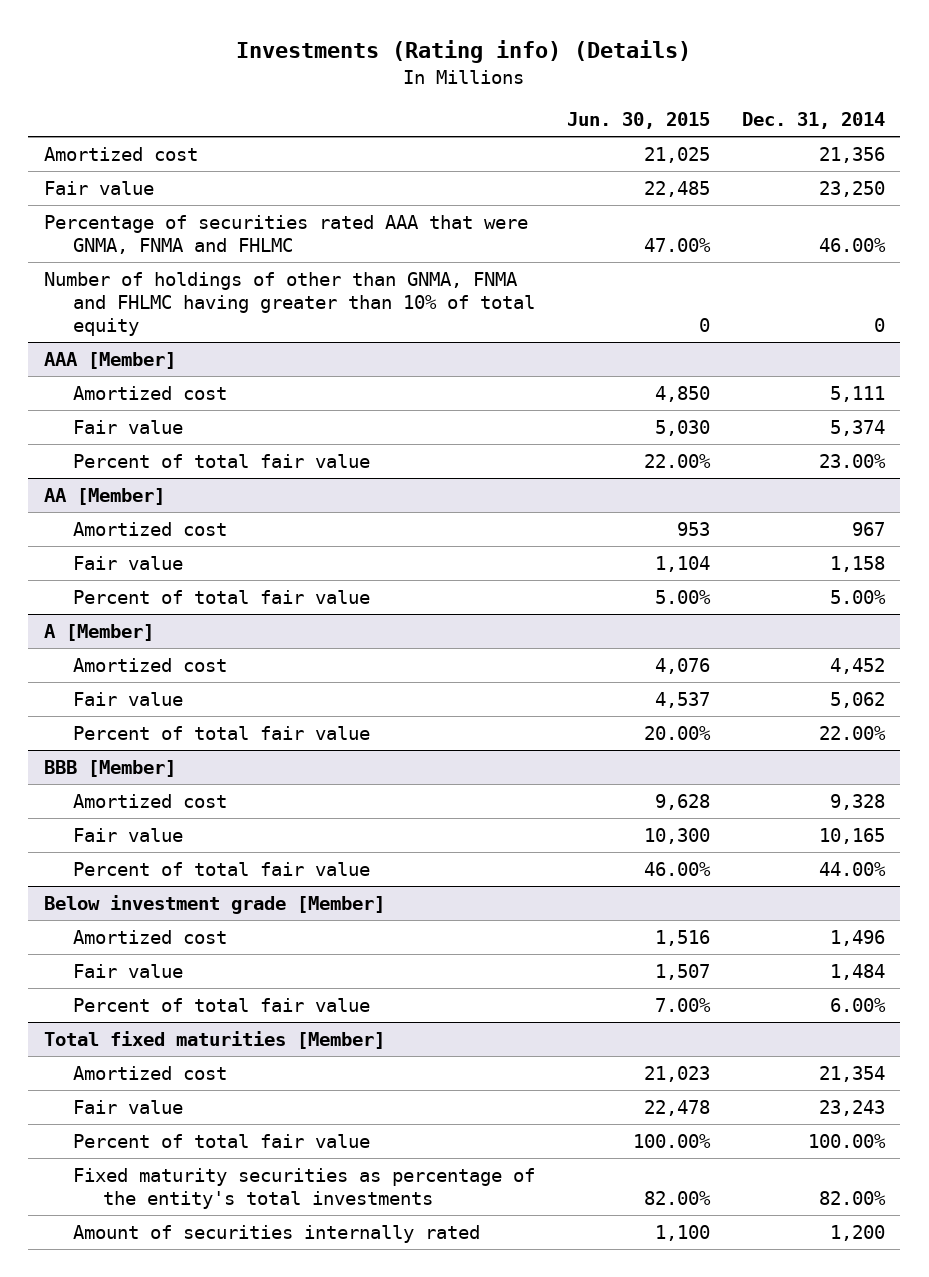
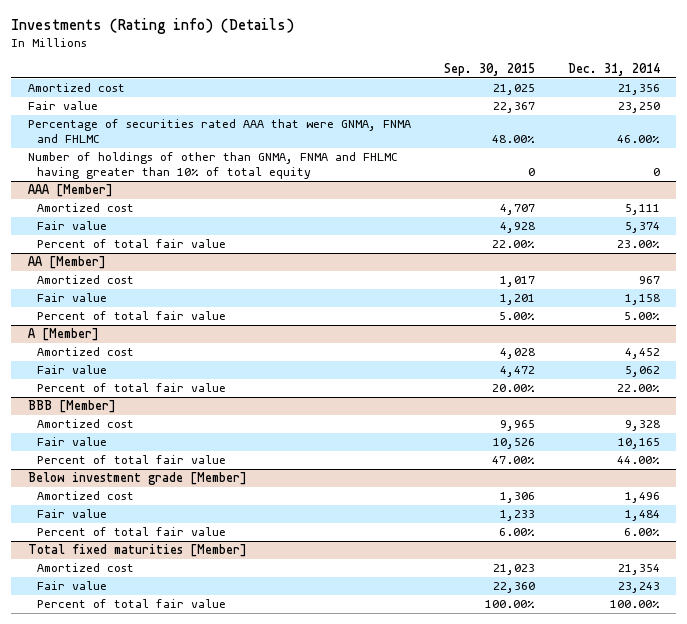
[567,112,711,130] Jun. 30, 2015 -> none
none -> [443,62,535,76] Sep. 30, 2015
[73,1167,536,1209] Fixed maturity securities as percentage of the entity's total investments -> none
[73,1224,481,1243] Amount of securities internally rated -> none

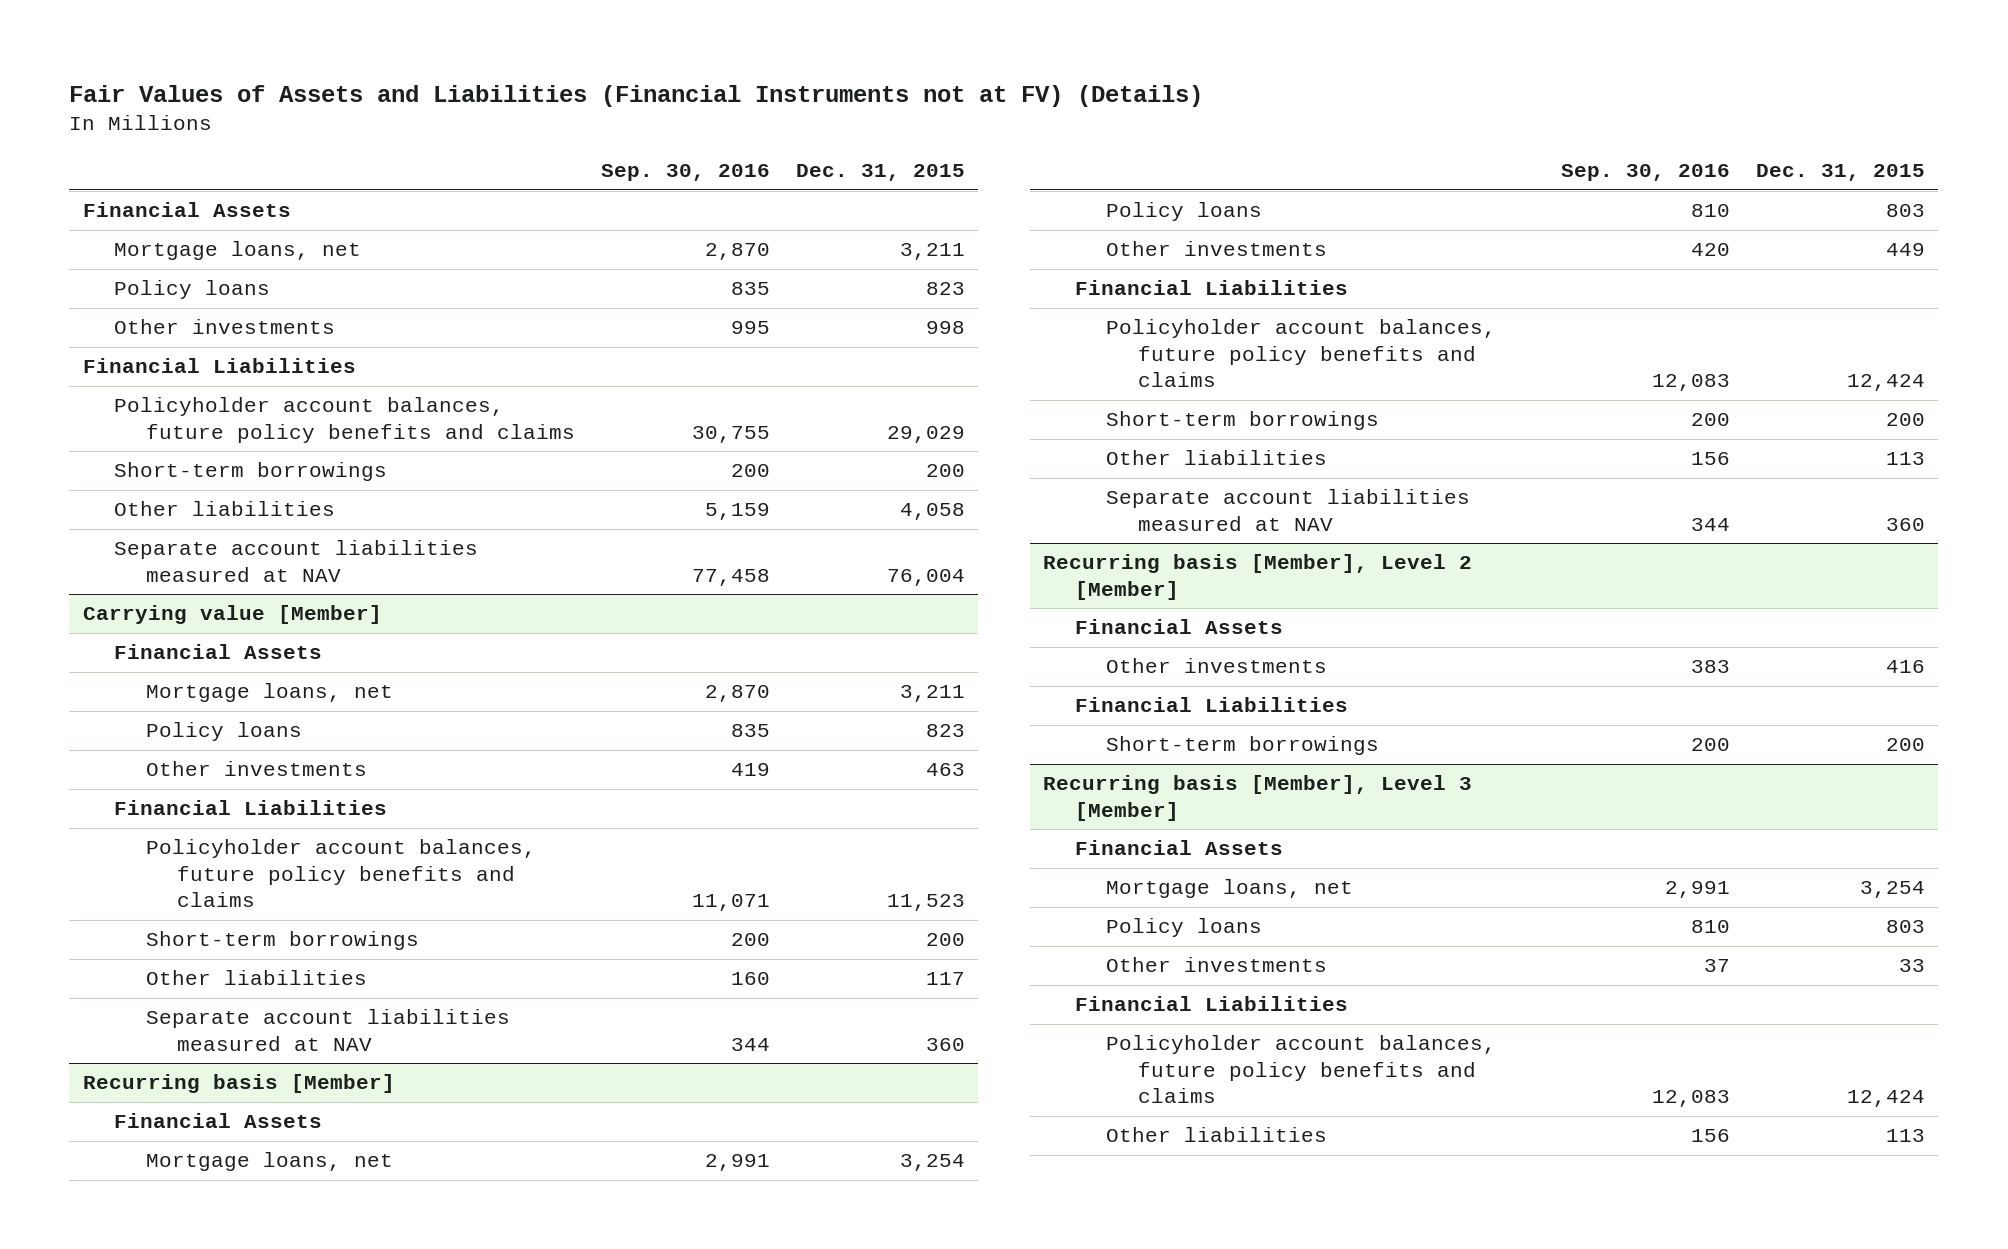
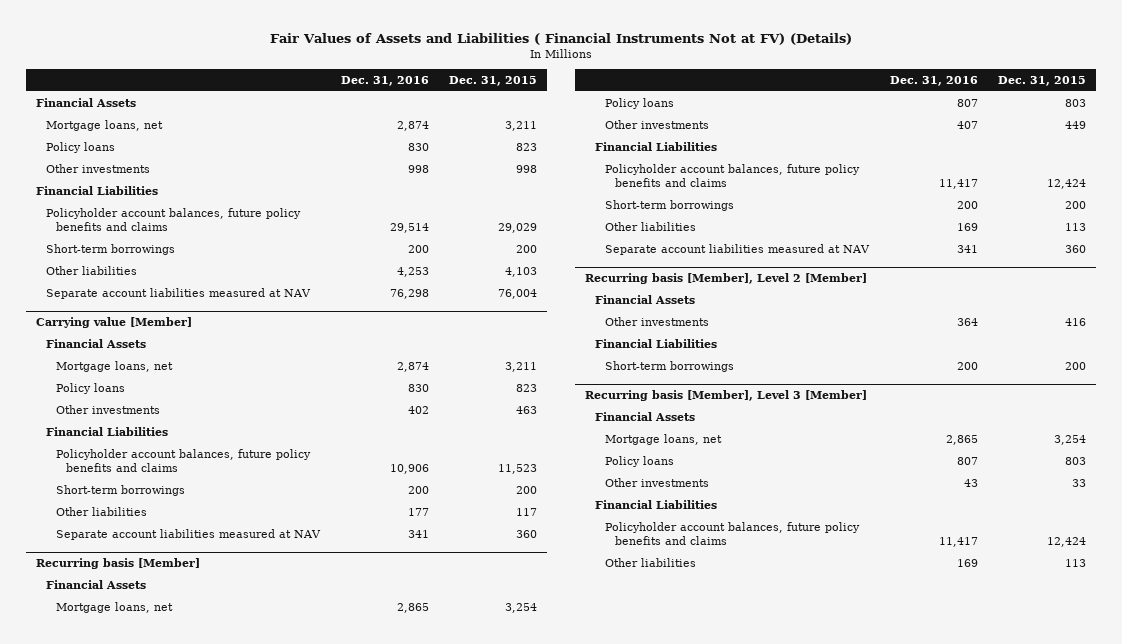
[69,84,1204,107] Fair Values of Assets and Liabilities (Financial Instruments not at FV) (Details) -> [270,33,853,46] Fair Values of Assets and Liabilities ( Financial Instruments Not at FV) (Details)
[600,164,770,182] Sep. 30, 2016 -> none
none -> [340,75,429,86] Dec. 31, 2016
[899,503,965,521] 4,058 -> [505,266,538,277] 4,103

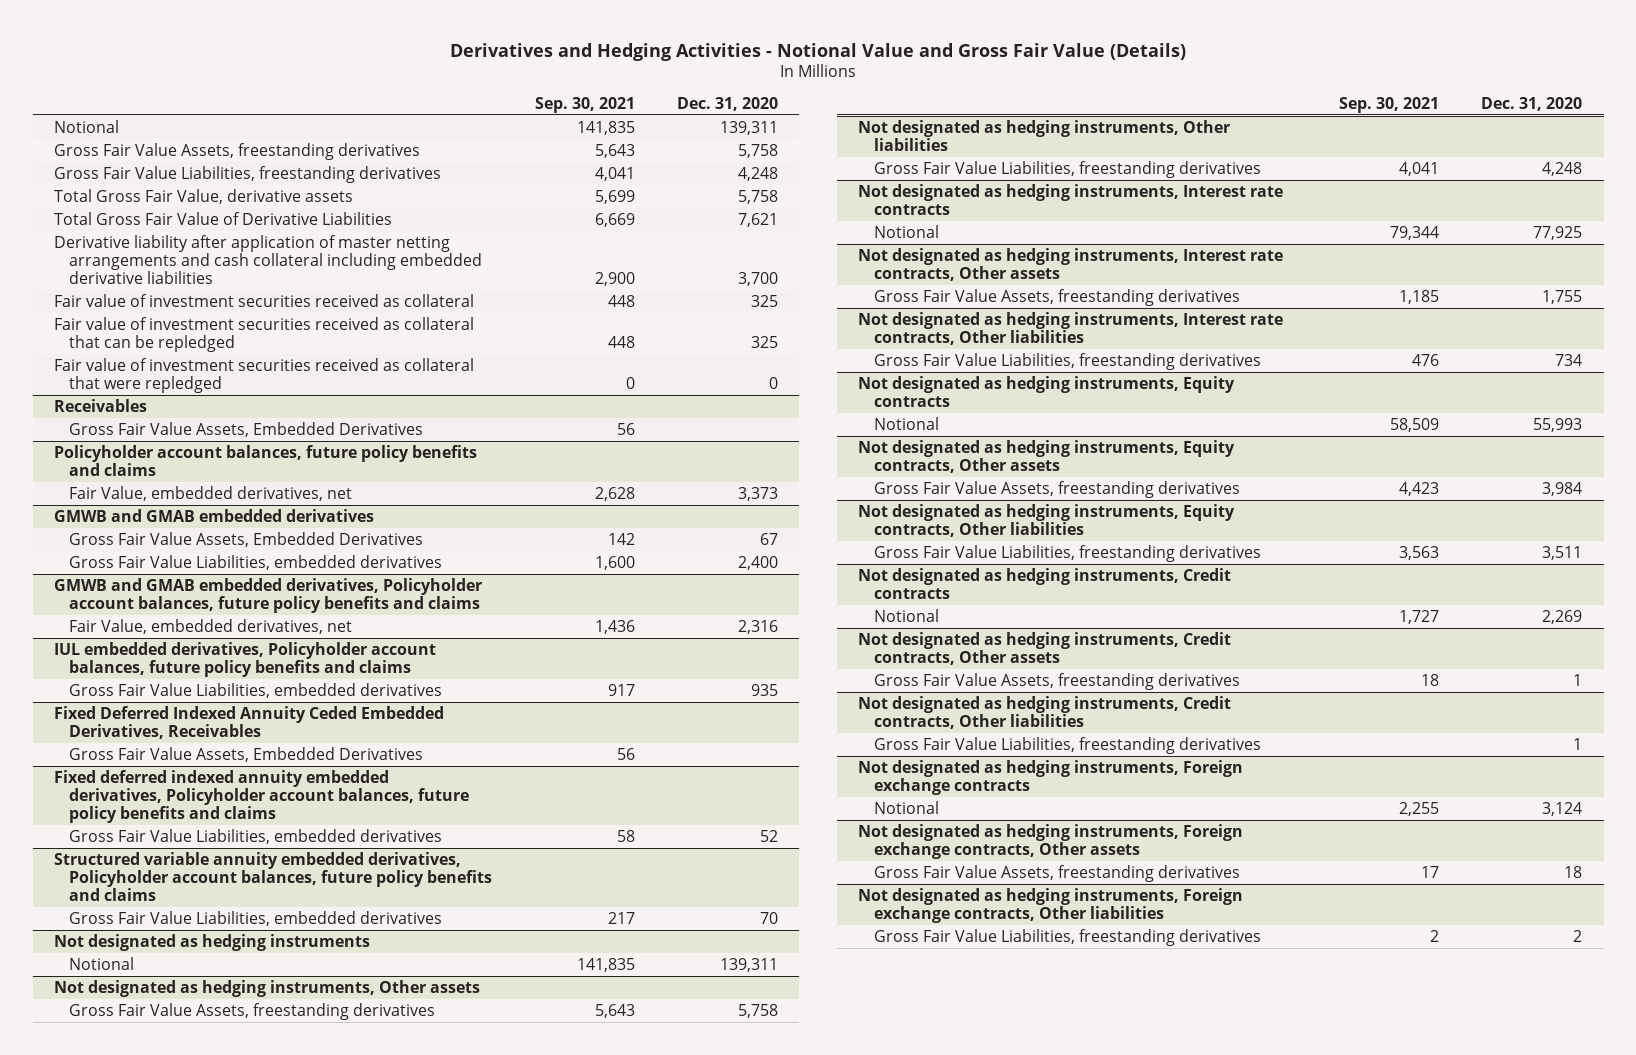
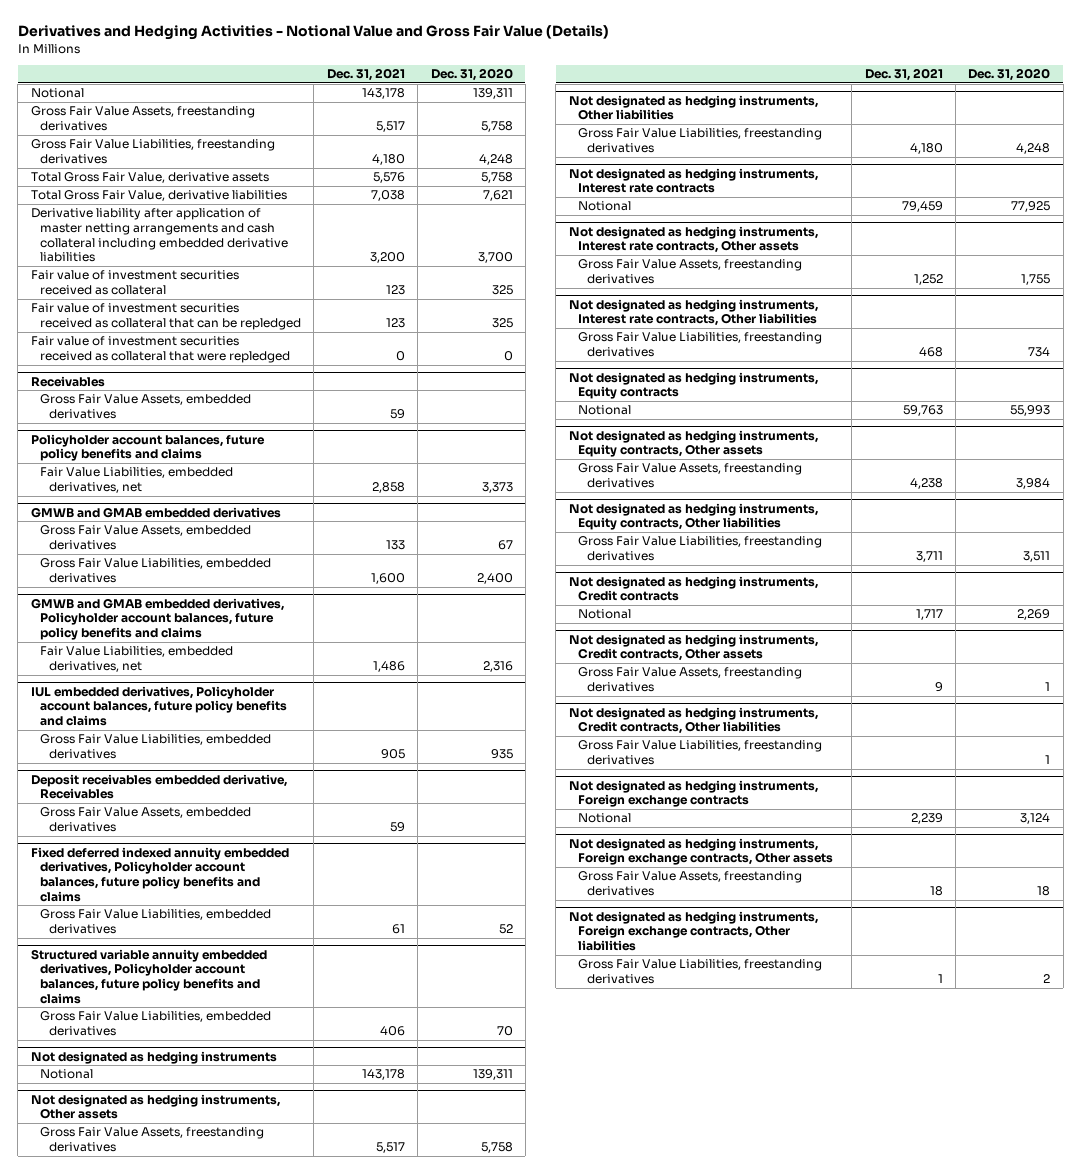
[534,97,635,114] Sep. 30, 2021 -> none
none -> [326,68,405,82] Dec. 31, 2021
[53,211,392,225] Total Gross Fair Value of Derivative Liabilities -> [30,190,287,202] Total Gross Fair Value, derivative liabilities
[69,421,424,437] Gross Fair Value Assets, Embedded Derivatives -> [39,394,251,420] Gross Fair Value Assets, embedded derivatives
[69,485,353,501] Fair Value, embedded derivatives, net -> [39,467,233,494] Fair Value Liabilities, embedded derivatives, net
[69,531,424,547] Gross Fair Value Assets, Embedded Derivatives -> [39,525,251,551] Gross Fair Value Assets, embedded derivatives
[69,618,353,634] Fair Value, embedded derivatives, net -> [39,646,233,673] Fair Value Liabilities, embedded derivatives, net
[53,705,444,740] Fixed Deferred Indexed Annuity Ceded Embedded Derivatives, Receivables -> none
none -> [30,773,287,800] Deposit receivables embedded derivative, Receivables
[69,746,424,762] Gross Fair Value Assets, Embedded Derivatives -> [39,807,251,833] Gross Fair Value Assets, embedded derivatives

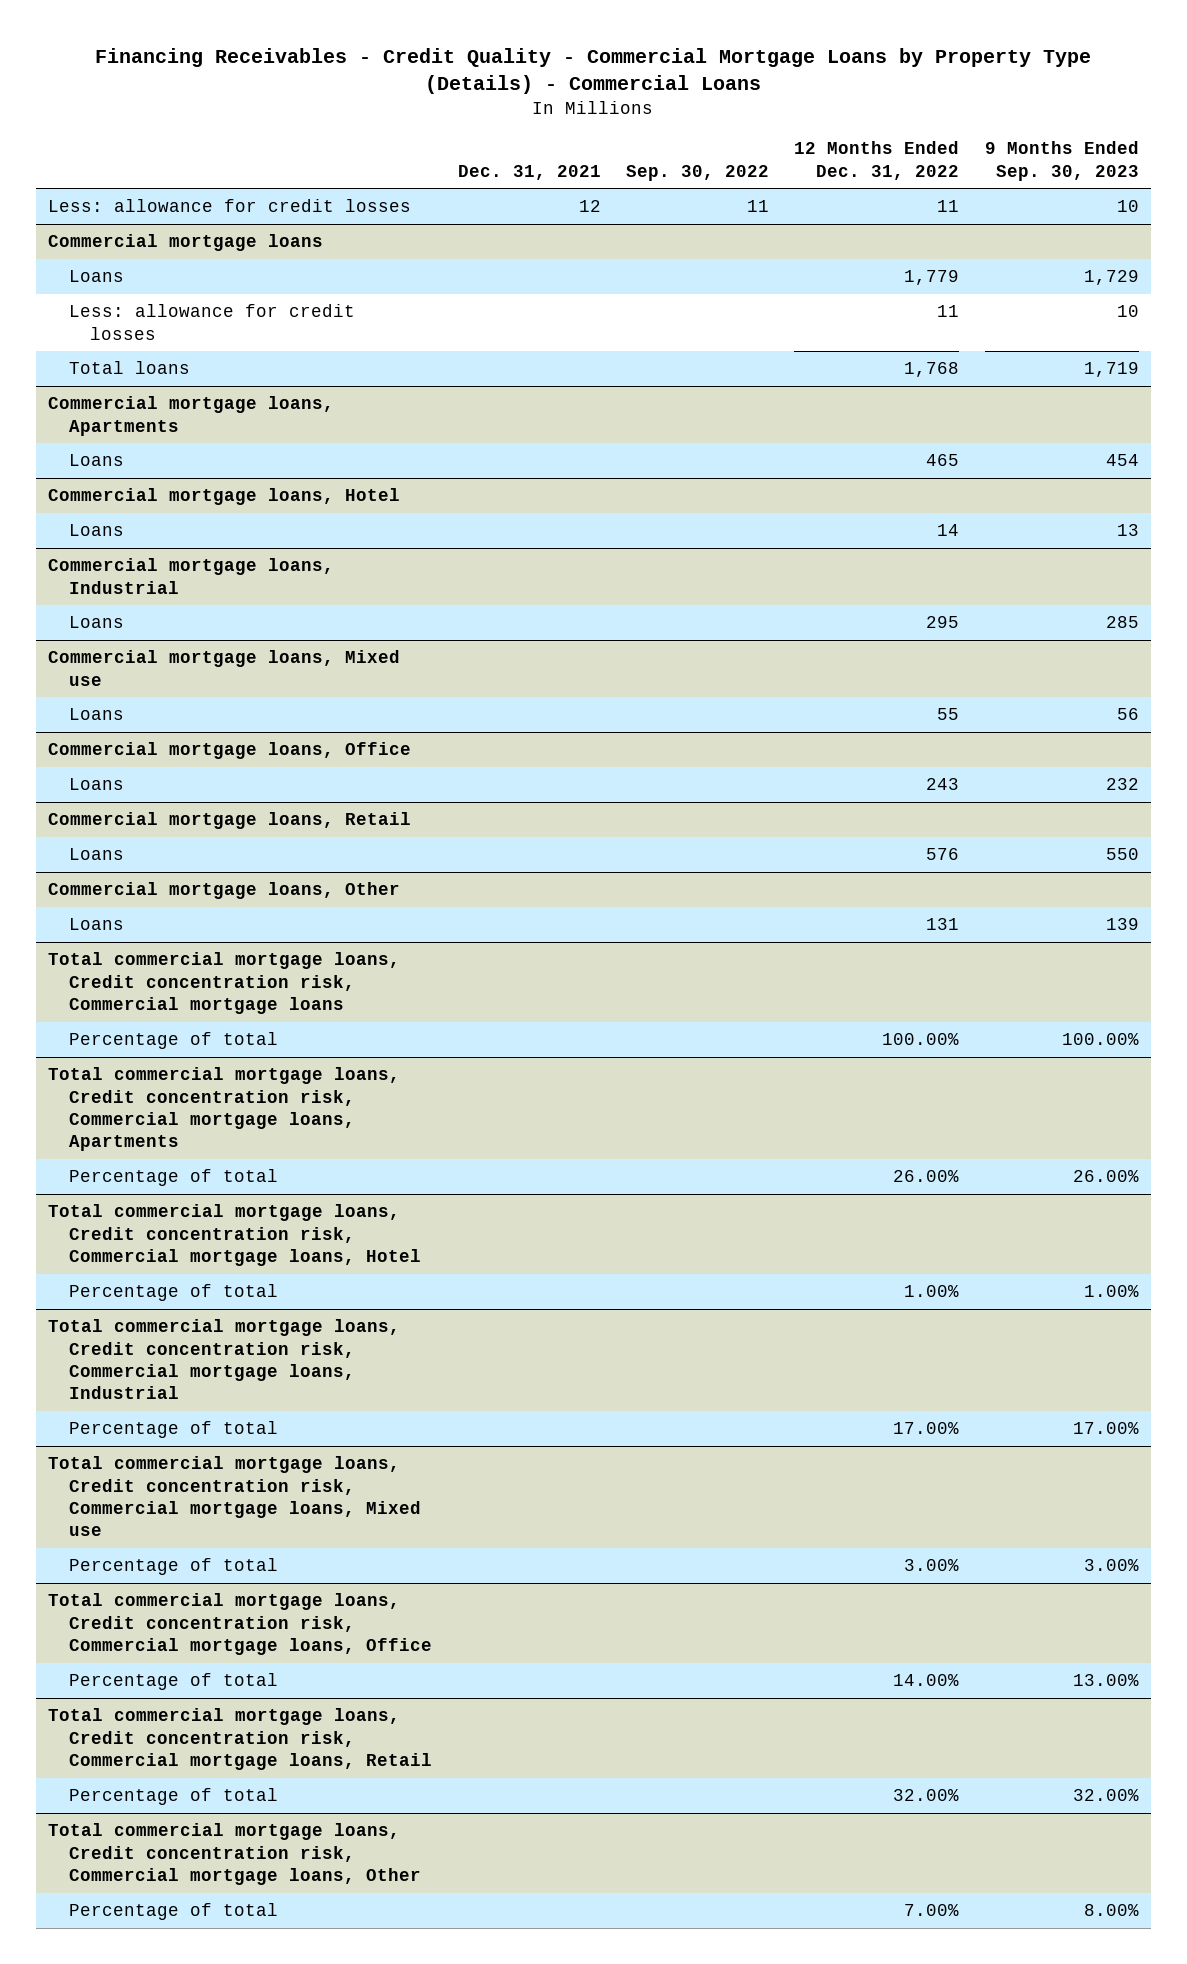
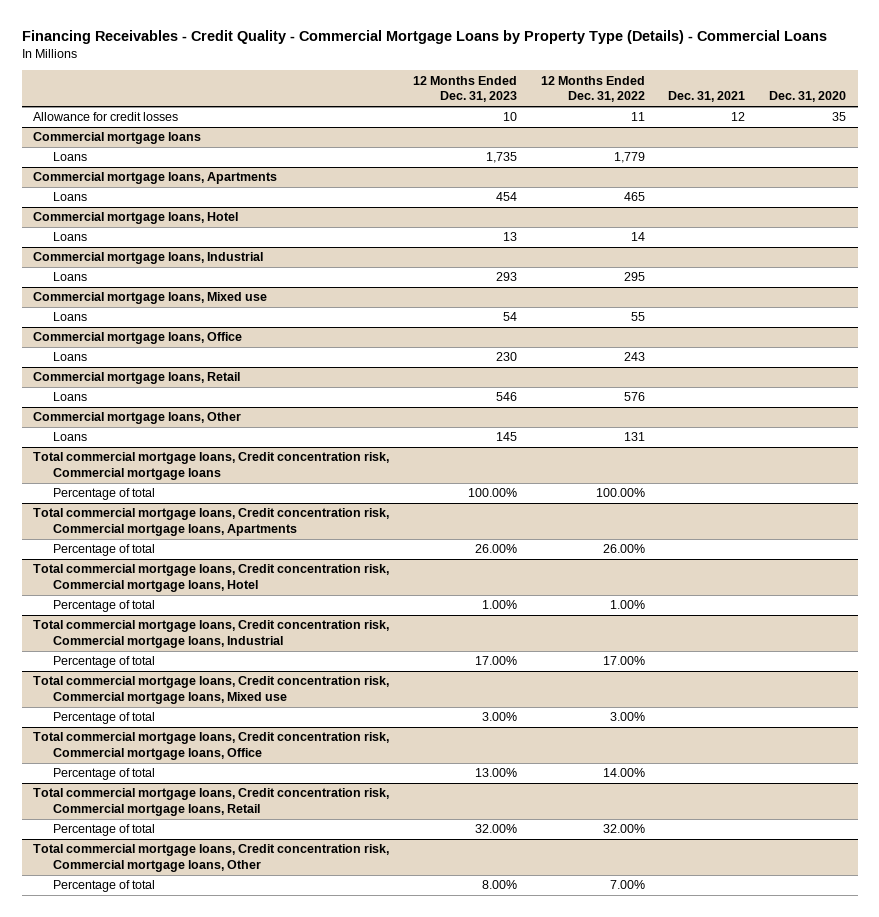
[625,164,769,181] Sep. 30, 2022 -> none
[984,141,1139,181] 9 Months Ended Sep. 30, 2023 -> none
none -> [413,75,518,103] 12 Months Ended Dec. 31, 2023
none -> [769,91,847,103] Dec. 31, 2020
[48,199,412,213] Less: allowance for credit losses -> [33,112,179,122] Allowance for credit losses
[69,304,356,340] Less: allowance for credit losses -> none
[69,361,191,375] Total loans -> none

